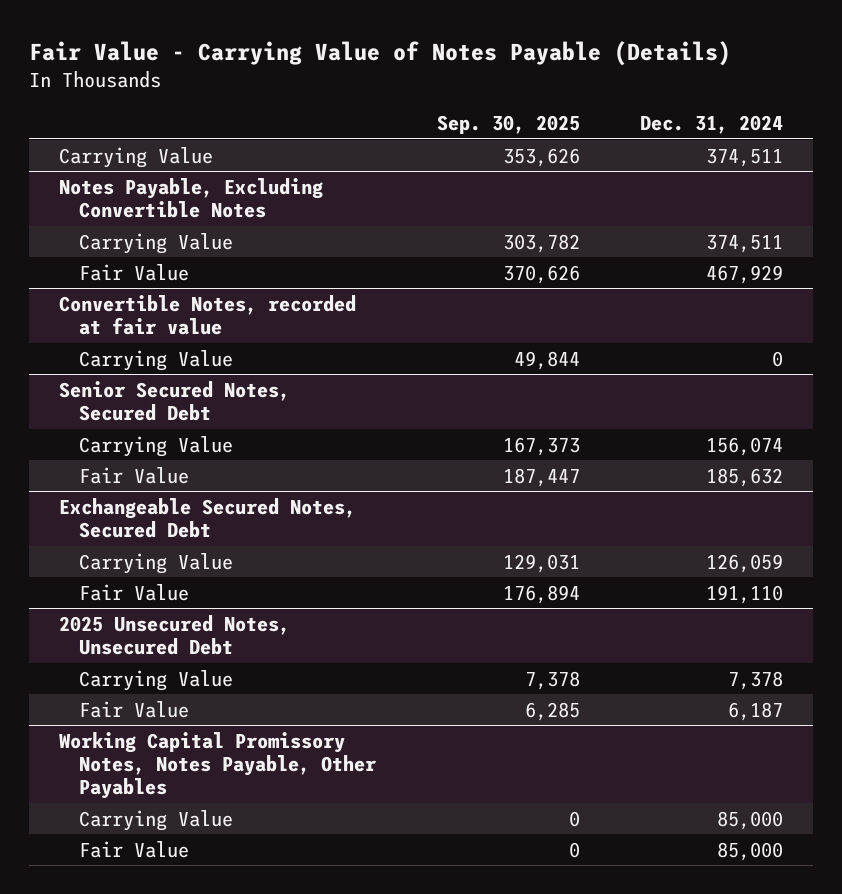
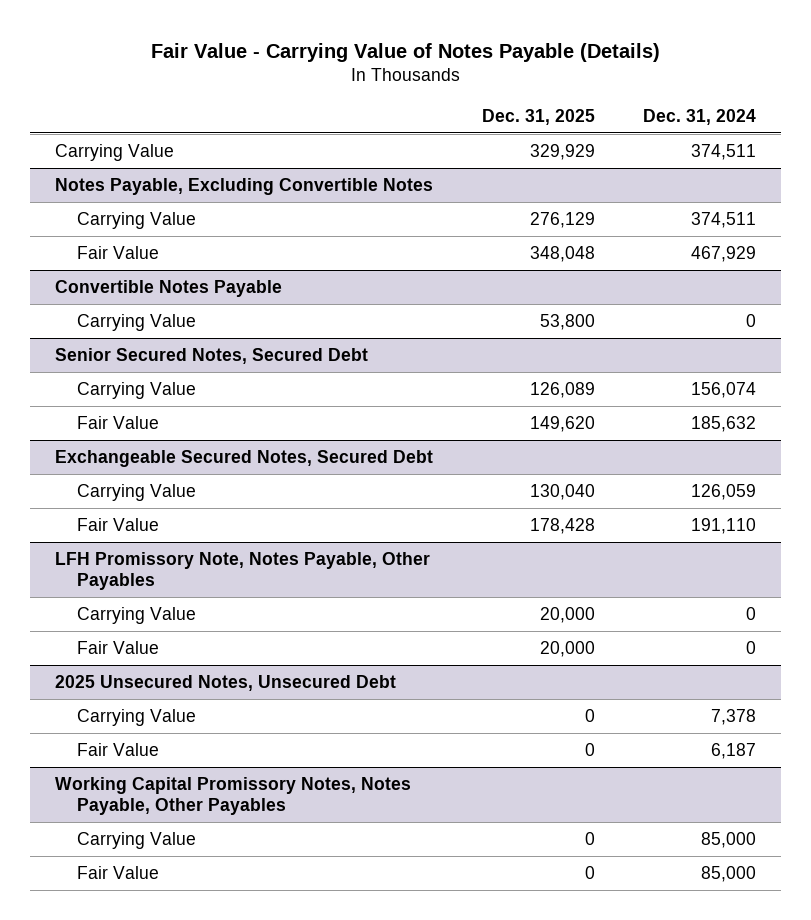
[436,114,580,134] Sep. 30, 2025 -> none
none -> [481,108,595,125] Dec. 31, 2025
[58,294,356,336] Convertible Notes, recorded at fair value -> [54,280,282,298] Convertible Notes Payable
none -> [54,552,430,591] LFH Promissory Note, Notes Payable, Other Payables
none -> [77,607,197,625] Carrying Value
none -> [77,641,160,655] Fair Value

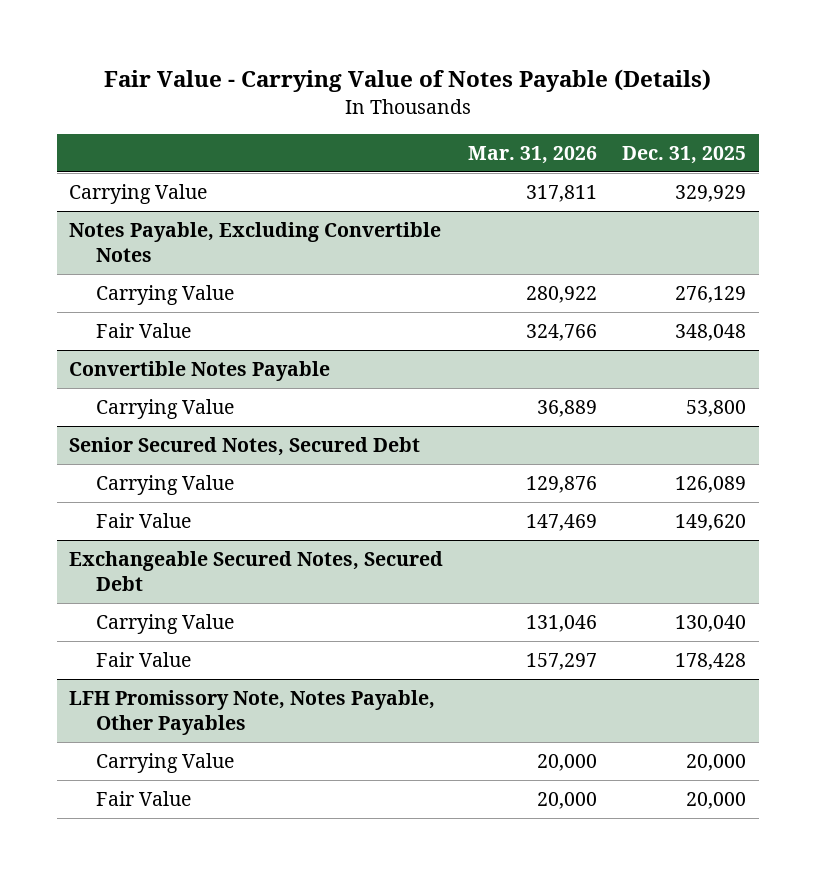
[643,108,757,125] Dec. 31, 2024 -> none
none -> [468,145,598,164] Mar. 31, 2026
[54,675,396,692] 2025 Unsecured Notes, Unsecured Debt -> none
[77,709,197,727] Carrying Value -> none
[77,743,160,757] Fair Value -> none
[54,777,411,816] Working Capital Promissory Notes, Notes Payable, Other Payables -> none
[77,832,197,850] Carrying Value -> none
[77,866,160,880] Fair Value -> none

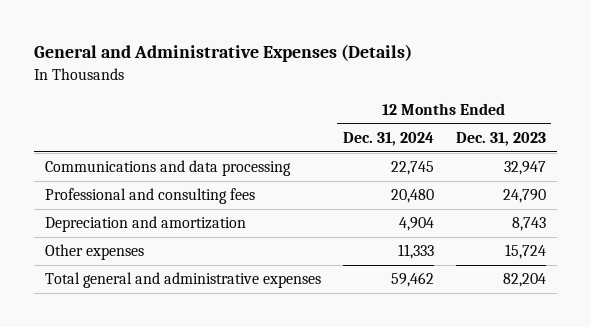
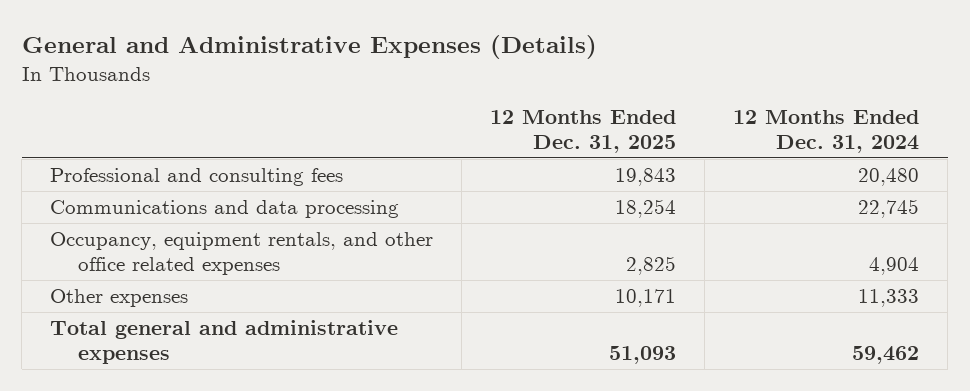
[455,132,546,147] Dec. 31, 2023 -> none
none -> [490,110,677,154] 12 Months Ended Dec. 31, 2025
[45,160,292,177] Communications and data processing -> [50,199,400,218] Communications and data processing
[45,216,247,233] Depreciation and amortization -> [50,231,434,275] Occupancy, equipment rentals, and other office related expenses

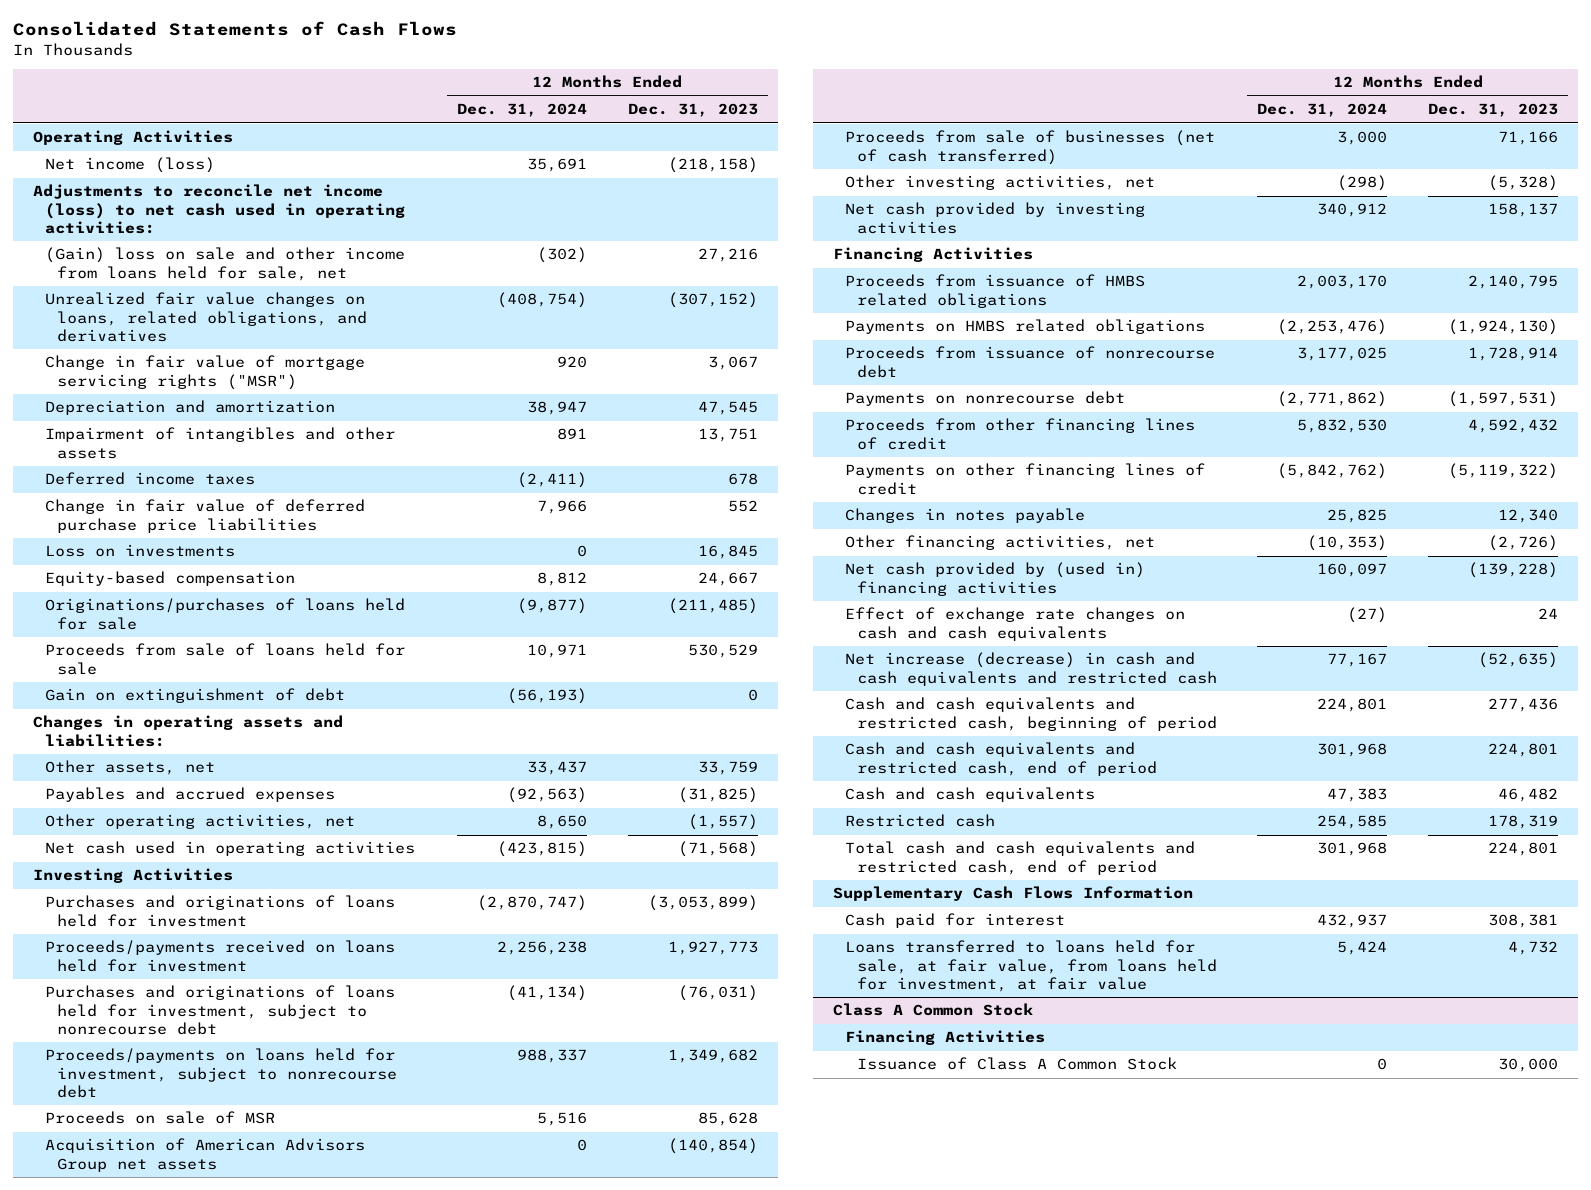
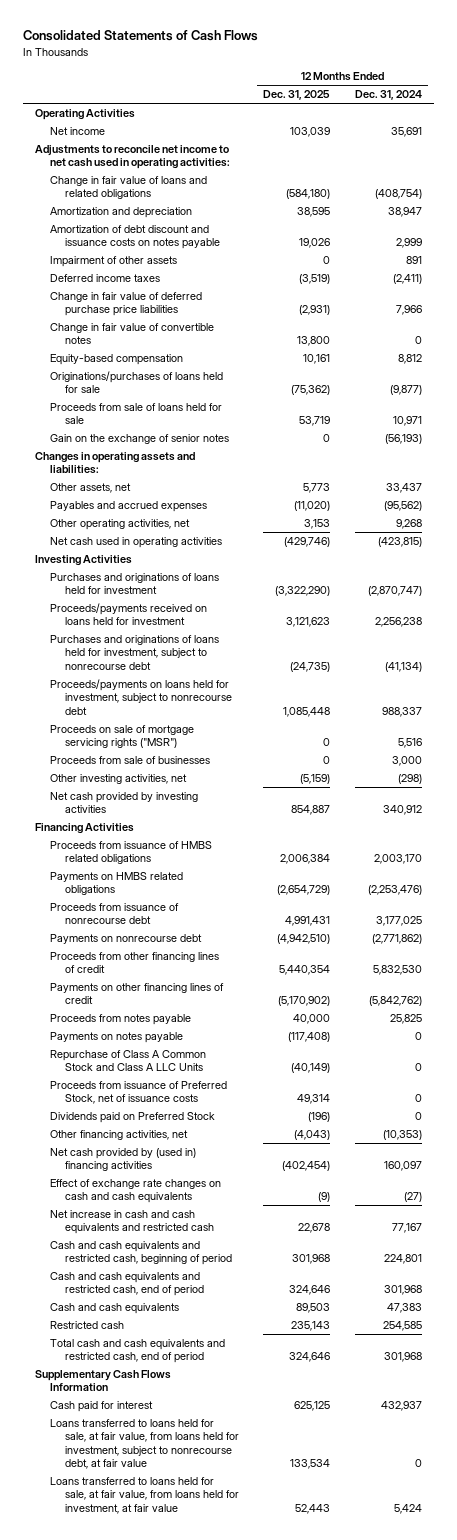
[627,103,758,118] Dec. 31, 2023 -> none
none -> [263,90,331,101] Dec. 31, 2025
[45,247,406,281] (Gain) loss on sale and other income from loans held for sale, net -> none
[45,355,366,390] Change in fair value of mortgage servicing rights ("MSR") -> none
[45,157,216,174] Net income (loss) -> [50,127,106,136] Net income
[33,184,406,234] Adjustments to reconcile net income (loss) to net cash used in operating activities: -> [35,145,231,170] Adjustments to reconcile net income to net cash used in operating activities:
[45,292,368,342] Unrealized fair value changes on loans, related obligations, and derivatives -> [50,176,208,200] Change in fair value of loans and related obligations
[45,400,336,416] Depreciation and amortization -> [50,207,193,219] Amortization and depreciation
none -> [50,225,221,250] Amortization of debt discount and issuance costs on notes payable
[45,427,396,459] Impairment of intangibles and other assets -> [50,256,178,268] Impairment of other assets
[45,544,236,558] Loss on investments -> none
none -> [50,323,215,345] Change in fair value of convertible notes
[45,688,346,704] Gain on extinguishment of debt -> [50,434,230,445] Gain on the exchange of senior notes
[507,787,588,804] (92,563) -> [383,501,422,512] (95,562)
[537,815,588,830] 8,650 -> [395,519,422,530] 9,268
[45,1138,366,1172] Acquisition of American Advisors Group net assets -> none
[45,1111,276,1125] Proceeds on sale of MSR -> [50,725,195,749] Proceeds on sale of mortgage servicing rights ("MSR")
[845,130,1216,165] Proceeds from sale of businesses (net of cash transferred) -> [50,756,211,765] Proceeds from sale of businesses
[845,508,1086,524] Changes in notes payable -> [50,1014,192,1026] Proceeds from notes payable
none -> [50,1032,184,1044] Payments on notes payable
none -> [50,1050,207,1072] Repurchase of Class A Common Stock and Class A LLC Units
none -> [50,1081,228,1105] Proceeds from issuance of Preferred Stock, net of issuance costs
none -> [50,1112,216,1124] Dividends paid on Preferred Stock
[845,652,1218,686] Net increase (decrease) in cash and cash equivalents and restricted cash -> [50,1210,215,1235] Net increase in cash and cash equivalents and restricted cash
none -> [50,1419,240,1469] Loans transferred to loans held for sale, at fair value, from loans held for investment, subject to nonrecourse debt, at fair value
[833,1003,1034,1017] Class A Common Stock -> none
[845,1030,1046,1046] Financing Activities -> none
[857,1057,1178,1071] Issuance of Class A Common Stock -> none

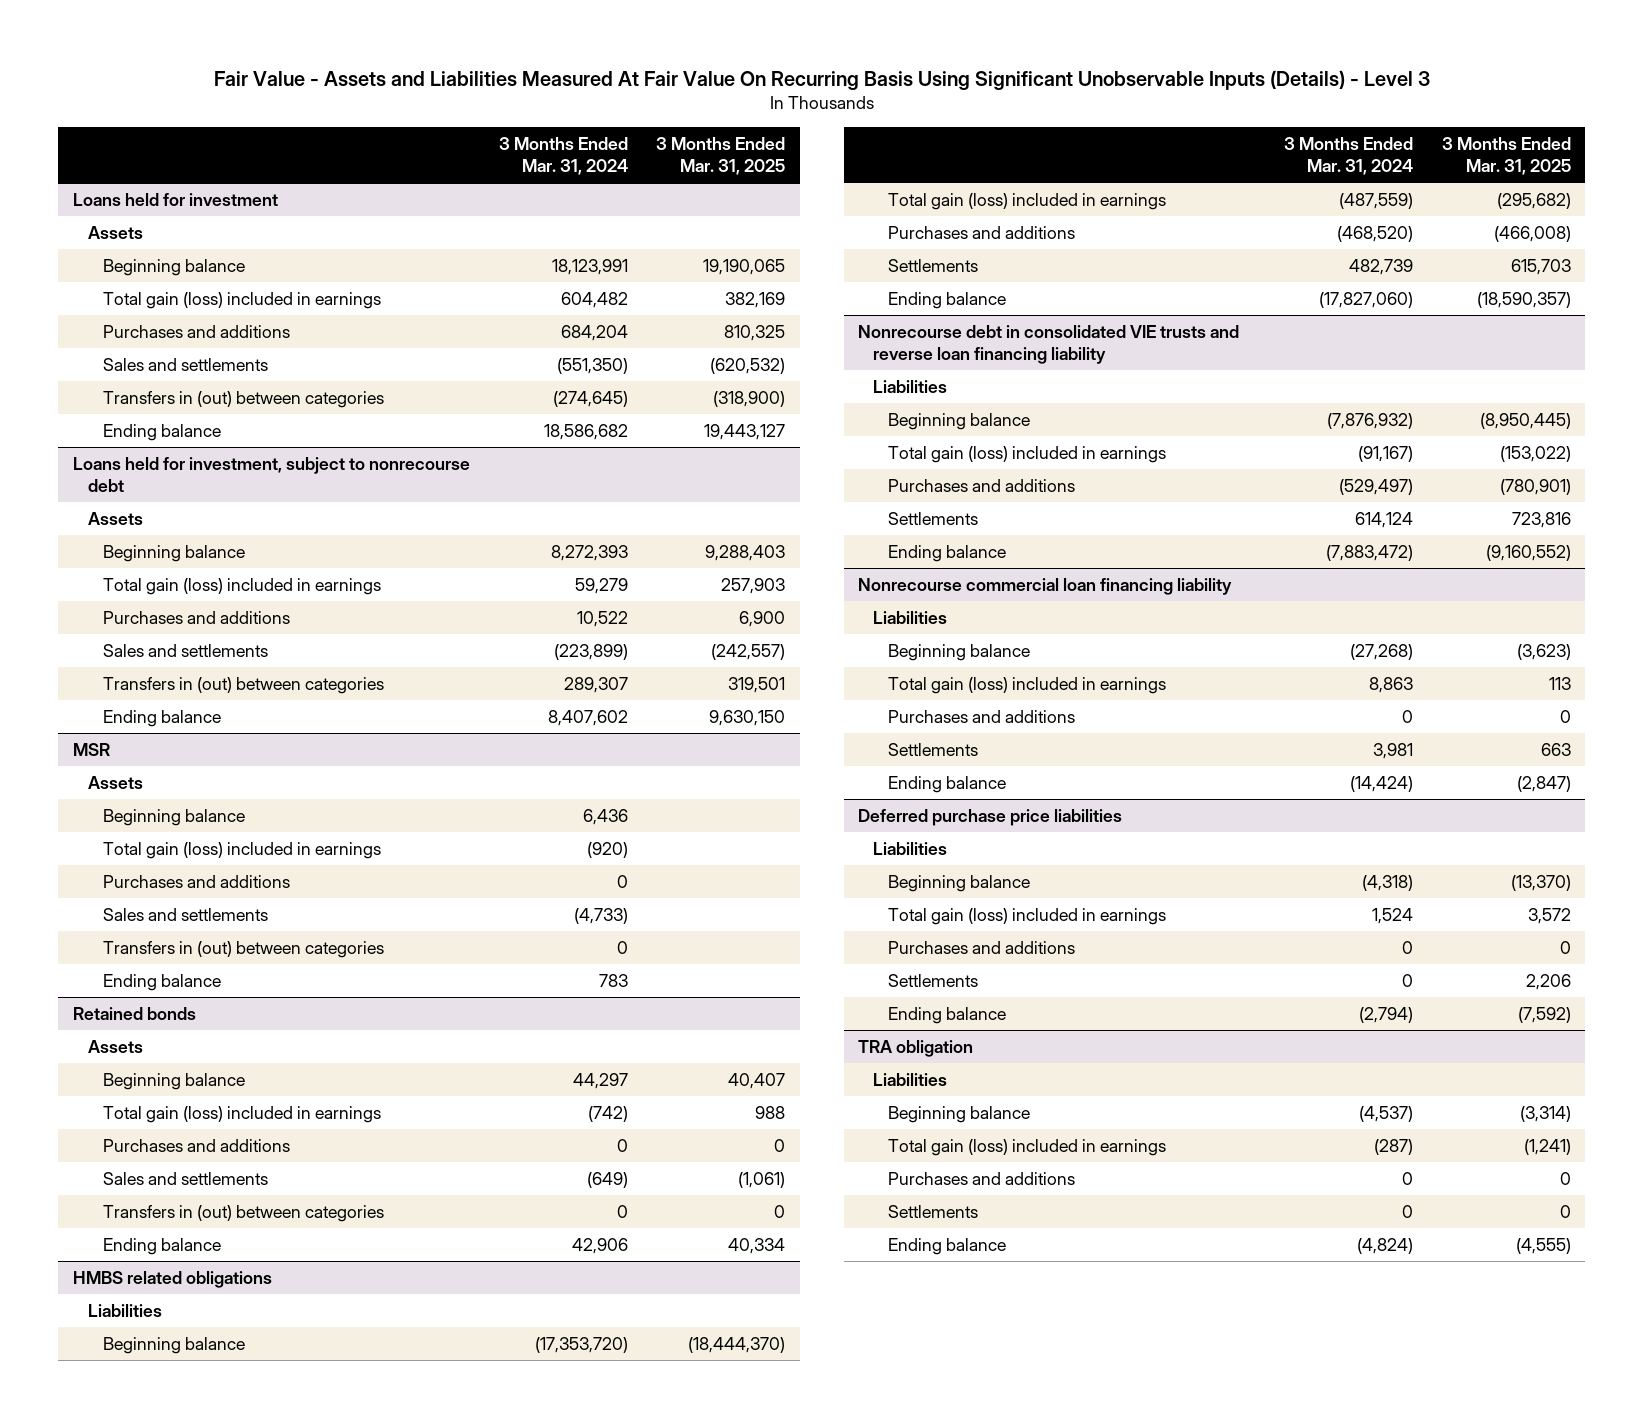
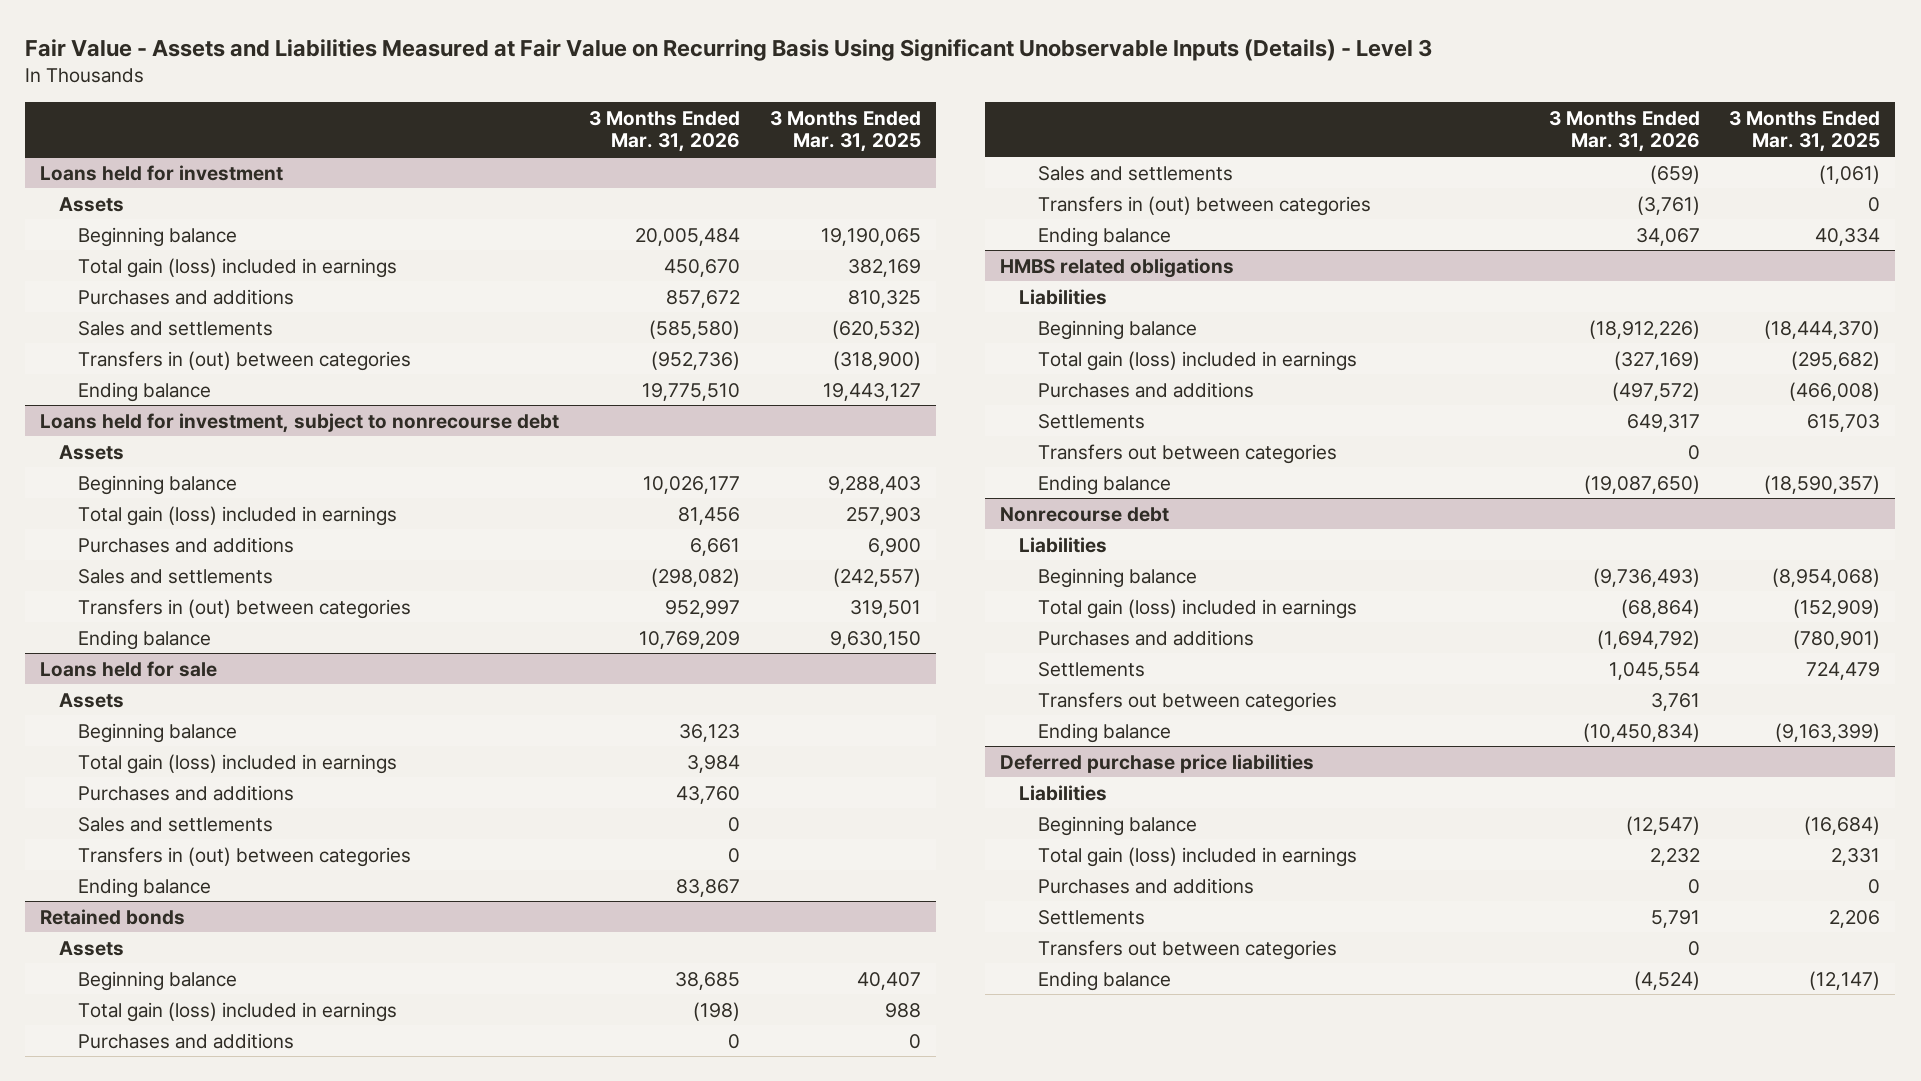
[213,69,1430,90] Fair Value - Assets and Liabilities Measured At Fair Value On Recurring Basis Using Significant Unobservable Inputs (Details) - Level 3 -> [25,38,1433,61] Fair Value - Assets and Liabilities Measured at Fair Value on Recurring Basis Using Significant Unobservable Inputs (Details) - Level 3
[498,136,628,175] 3 Months Ended Mar. 31, 2024 -> none
none -> [589,110,741,153] 3 Months Ended Mar. 31, 2026
[72,743,110,757] MSR -> [40,660,218,677] Loans held for sale
none -> [1037,443,1337,464] Transfers out between categories
[857,325,1239,365] Nonrecourse debt in consolidated VIE trusts and reverse loan financing liability -> [999,506,1169,522] Nonrecourse debt
[1479,413,1571,430] (8,950,445) -> [1772,567,1881,587] (8,954,068)
[1499,446,1571,463] (153,022) -> [1793,598,1881,618] (152,909)
[857,578,1232,596] Nonrecourse commercial loan financing liability -> none
[872,611,947,625] Liabilities -> none
[887,644,1030,662] Beginning balance -> none
[887,677,1166,695] Total gain (loss) included in earnings -> none
[887,710,1075,724] Purchases and additions -> none
[887,743,978,757] Settlements -> none
[887,776,1006,794] Ending balance -> none
[1511,512,1571,529] 723,816 -> [1806,661,1881,680] 724,479
none -> [1037,691,1337,712] Transfers out between categories
[1485,545,1571,562] (9,160,552) -> [1775,722,1881,742] (9,163,399)
[1510,875,1571,892] (13,370) -> [1804,815,1881,835] (16,684)
[1527,908,1571,925] 3,572 -> [1831,847,1881,866] 2,331
[857,1040,973,1058] TRA obligation -> none
[872,1073,947,1087] Liabilities -> none
[887,1106,1030,1124] Beginning balance -> none
[887,1139,1166,1157] Total gain (loss) included in earnings -> none
[887,1172,1075,1186] Purchases and additions -> none
[887,1205,978,1219] Settlements -> none
[887,1238,1006,1256] Ending balance -> none
none -> [1037,939,1337,960] Transfers out between categories
[1517,1007,1571,1024] (7,592) -> [1809,970,1881,990] (12,147)

